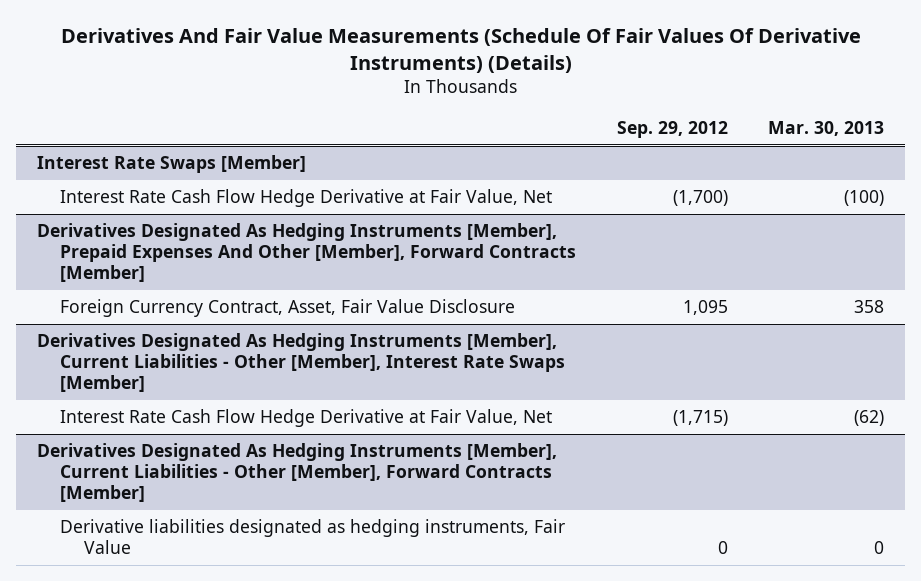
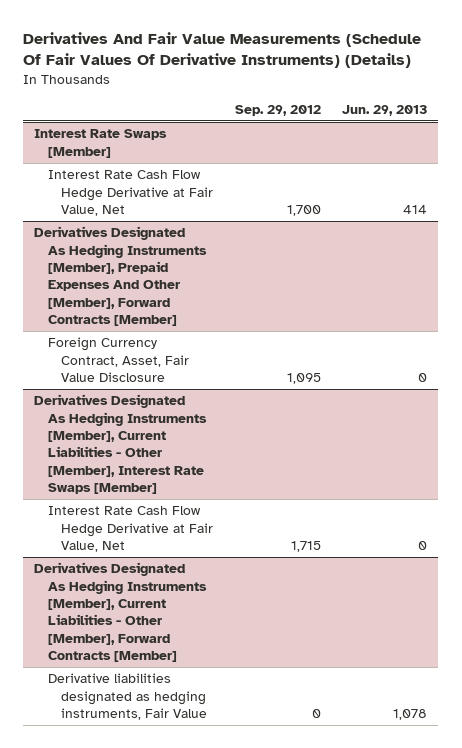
[768,121,885,137] Mar. 30, 2013 -> none
none -> [342,104,428,116] Jun. 29, 2013
[672,190,728,207] (1,700) -> [286,205,321,217] 1,700
[672,410,728,427] (1,715) -> [290,541,321,553] 1,715

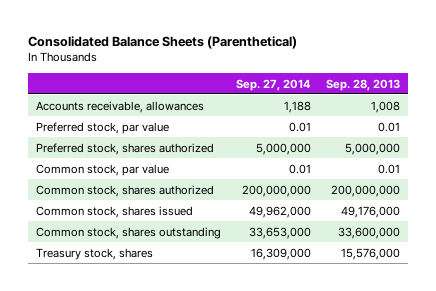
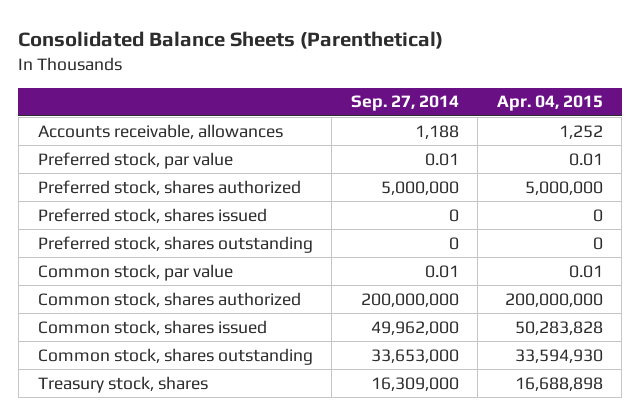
[326,78,401,91] Sep. 28, 2013 -> none
none -> [496,95,603,112] Apr. 04, 2015
none -> [37,207,267,223] Preferred stock, shares issued
none -> [37,235,313,253] Preferred stock, shares outstanding

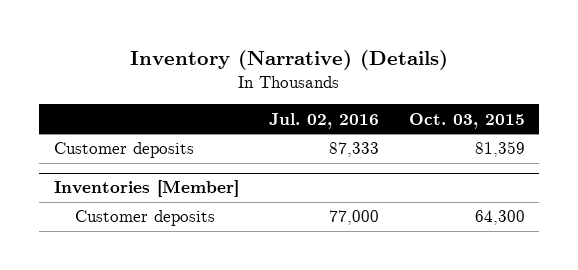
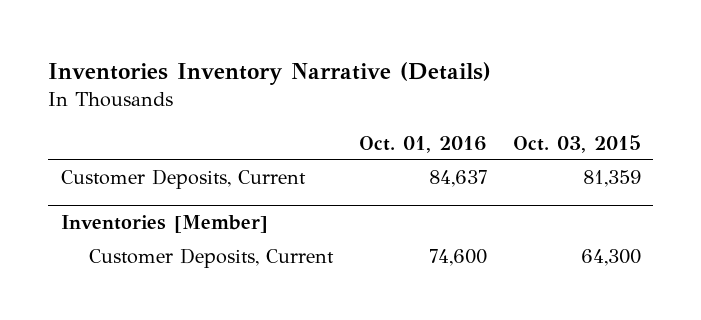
[130,49,449,70] Inventory (Narrative) (Details) -> [48,62,492,86] Inventories Inventory Narrative (Details)
[268,112,379,129] Jul. 02, 2016 -> none
none -> [358,135,487,153] Oct. 01, 2016
[53,142,194,159] Customer deposits -> [60,168,306,189] Customer Deposits, Current
[74,210,215,227] Customer deposits -> [89,247,335,268] Customer Deposits, Current

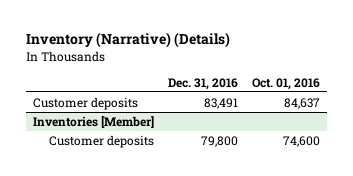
[48,62,492,86] Inventories Inventory Narrative (Details) -> [25,32,230,49] Inventory (Narrative) (Details)
[512,134,641,153] Oct. 03, 2015 -> none
none -> [167,77,238,90] Dec. 31, 2016
[60,168,306,189] Customer Deposits, Current -> [32,96,138,110] Customer deposits
[89,247,335,268] Customer Deposits, Current -> [48,134,154,148] Customer deposits

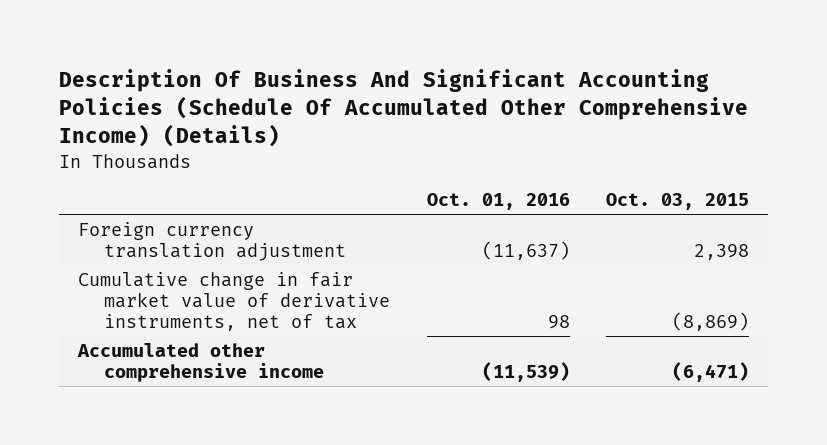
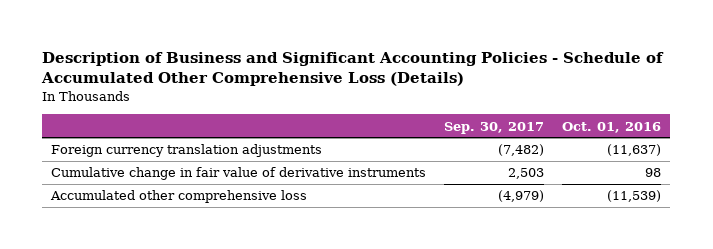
[59,69,749,148] Description Of Business And Significant Accounting Policies (Schedule Of Accumulated Other Comprehensive Income) (Details) -> [41,51,665,87] Description of Business and Significant Accounting Policies - Schedule of Accumulated Other Comprehensive Loss (Details)
[606,193,750,211] Oct. 03, 2015 -> none
none -> [444,121,545,134] Sep. 30, 2017
[77,221,346,261] Foreign currency translation adjustment -> [51,144,323,158] Foreign currency translation adjustments
[77,271,390,331] Cumulative change in fair market value of derivative instruments, net of tax -> [51,167,427,181] Cumulative change in fair value of derivative instruments
[76,342,324,382] Accumulated other comprehensive income -> [50,190,308,204] Accumulated other comprehensive loss

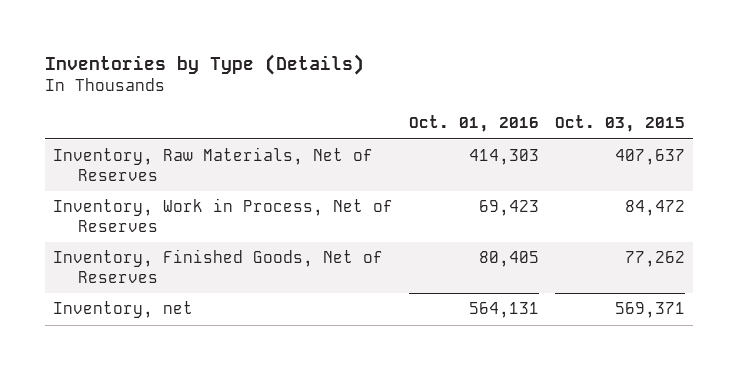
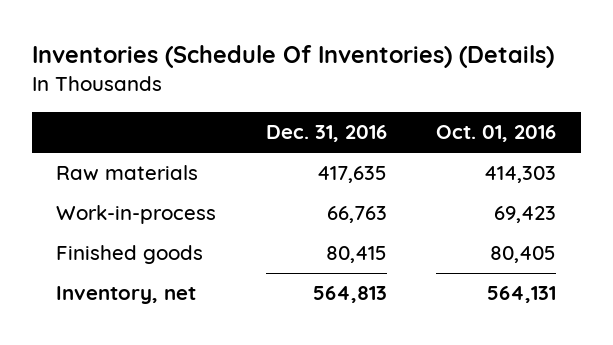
[44,53,364,75] Inventories by Type (Details) -> [31,45,554,69] Inventories (Schedule Of Inventories) (Details)
[555,115,686,133] Oct. 03, 2015 -> none
none -> [265,125,387,143] Dec. 31, 2016
[53,147,374,181] Inventory, Raw Materials, Net of Reserves -> [56,165,199,182] Raw materials
[53,198,394,232] Inventory, Work in Process, Net of Reserves -> [56,205,217,225] Work-in-process
[53,249,384,283] Inventory, Finished Goods, Net of Reserves -> [56,245,204,265] Finished goods

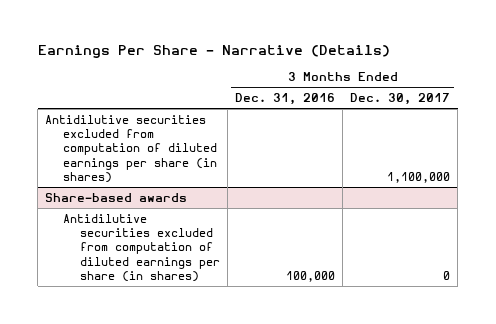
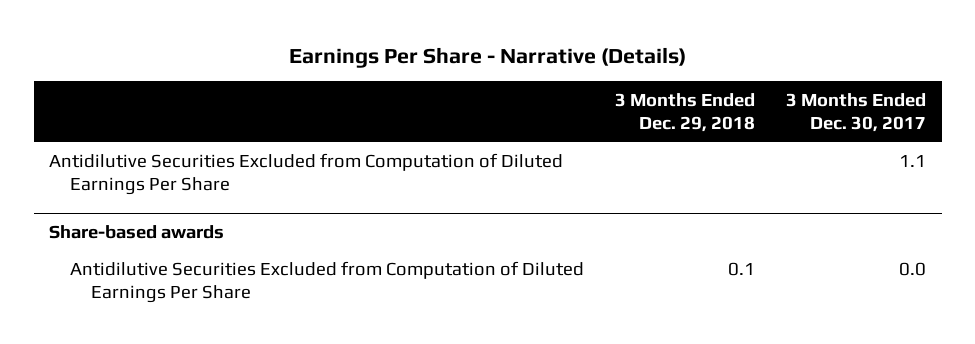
[234,92,335,105] Dec. 31, 2016 -> none
none -> [615,92,756,132] 3 Months Ended Dec. 29, 2018
[45,114,217,184] Antidilutive securities excluded from computation of diluted earnings per share (in shares) -> [49,152,564,195] Antidilutive Securities Excluded from Computation of Diluted Earnings Per Share
[387,172,451,184] 1,100,000 -> [899,154,927,167] 1.1
[62,213,220,283] Antidilutive securities excluded from computation of diluted earnings per share (in shares) -> [70,260,585,303] Antidilutive Securities Excluded from Computation of Diluted Earnings Per Share
[443,271,451,281] 0 -> [899,261,927,276] 0.0

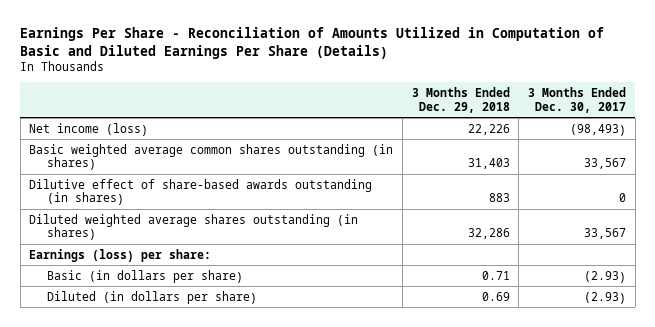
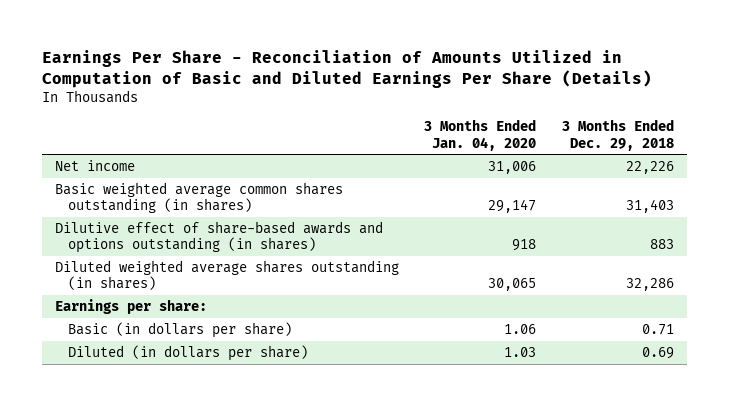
[527,86,626,113] 3 Months Ended Dec. 30, 2017 -> none
none -> [424,119,537,151] 3 Months Ended Jan. 04, 2020
[29,122,149,136] Net income (loss) -> [54,160,135,172] Net income
[29,178,373,206] Dilutive effect of share-based awards outstanding (in shares) -> [54,221,383,254] Dilutive effect of share-based awards and options outstanding (in shares)
[29,248,212,262] Earnings (loss) per share: -> [54,299,207,315] Earnings per share:

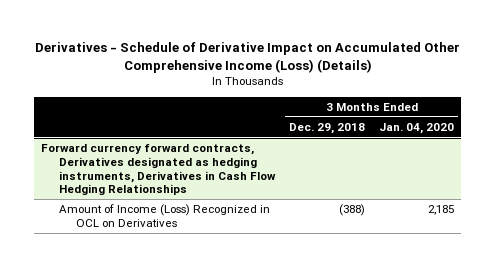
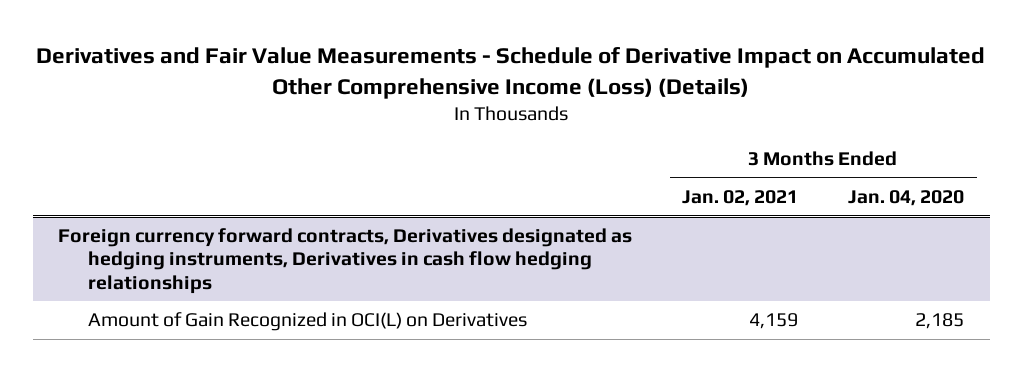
[34,42,460,73] Derivatives - Schedule of Derivative Impact on Accumulated Other Comprehensive Income (Loss) (Details) -> [36,47,986,99] Derivatives and Fair Value Measurements - Schedule of Derivative Impact on Accumulated Other Comprehensive Income (Loss) (Details)
[288,122,365,134] Dec. 29, 2018 -> none
none -> [682,189,799,206] Jan. 02, 2021
[41,144,276,196] Forward currency forward contracts, Derivatives designated as hedging instruments, Derivatives in Cash Flow Hedging Relationships -> [58,228,633,294] Foreign currency forward contracts, Derivatives designated as hedging instruments, Derivatives in cash flow hedging relationships
[58,204,270,227] Amount of Income (Loss) Recognized in OCL on Derivatives -> [87,312,527,332] Amount of Gain Recognized in OCI(L) on Derivatives

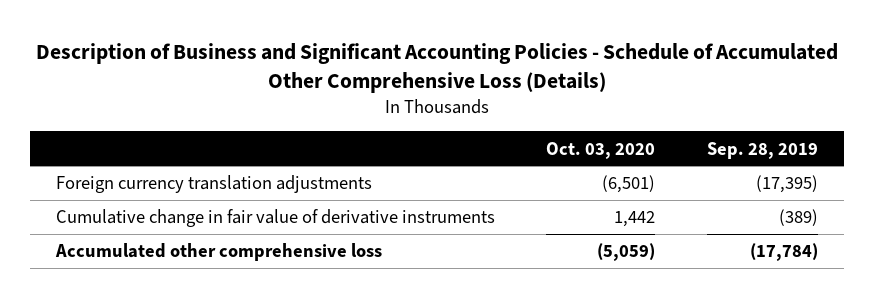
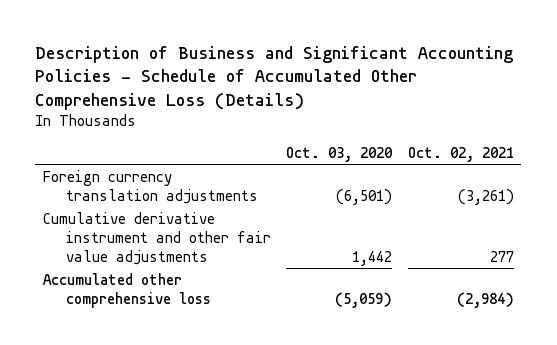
[706,141,818,159] Sep. 28, 2019 -> none
none -> [407,146,514,162] Oct. 02, 2021
[55,209,495,228] Cumulative change in fair value of derivative instruments -> [42,211,272,266] Cumulative derivative instrument and other fair value adjustments

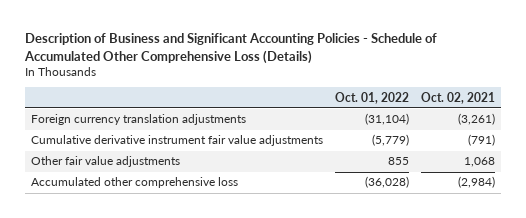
[286,146,393,162] Oct. 03, 2020 -> none
none -> [335,91,410,104] Oct. 01, 2022
[42,211,272,266] Cumulative derivative instrument and other fair value adjustments -> [31,135,324,147] Cumulative derivative instrument fair value adjustments
[489,251,514,263] 277 -> [467,134,495,147] (791)
none -> [31,156,181,168] Other fair value adjustments

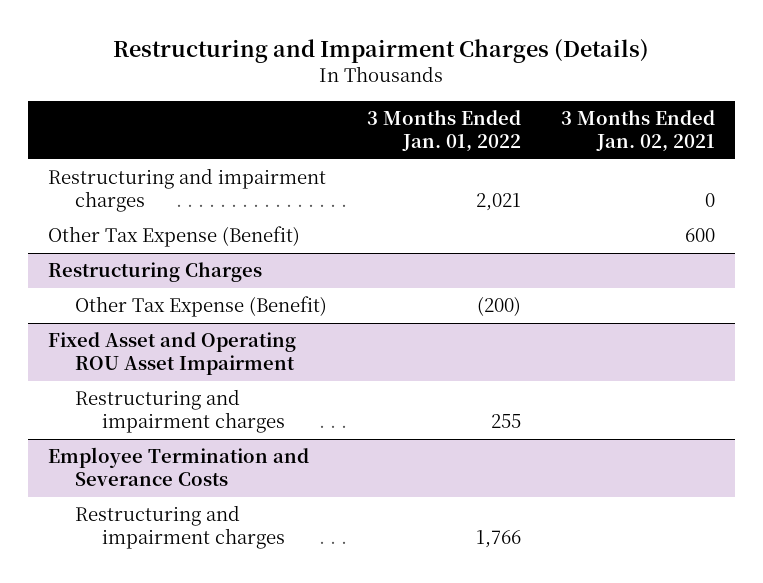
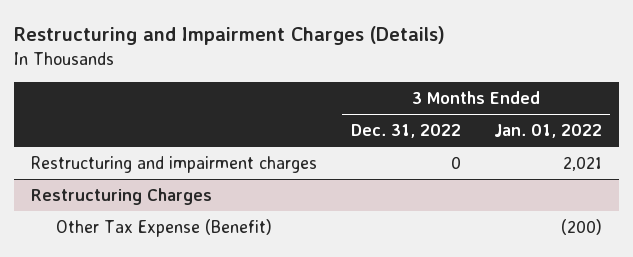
[561,109,716,152] 3 Months Ended Jan. 02, 2021 -> none
none -> [350,123,461,138] Dec. 31, 2022
[47,226,300,248] Other Tax Expense (Benefit) -> none
[47,332,296,376] Fixed Asset and Operating ROU Asset Impairment -> none
[74,389,286,434] Restructuring and impairment charges -> none
[47,447,309,487] Employee Termination and Severance Costs -> none
[74,505,286,550] Restructuring and impairment charges -> none

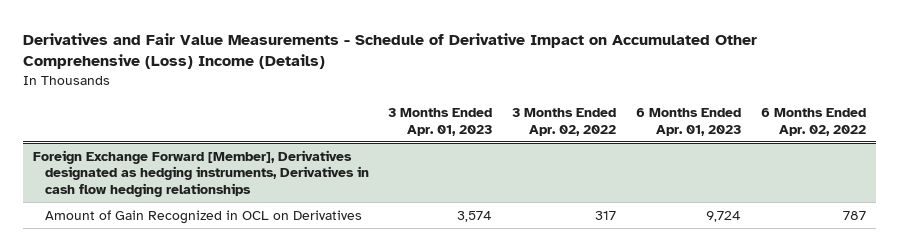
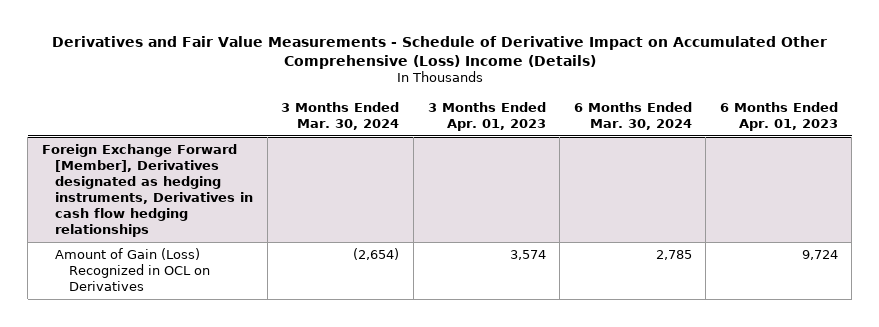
[512,108,617,136] 3 Months Ended Apr. 02, 2022 -> none
[760,108,866,136] 6 Months Ended Apr. 02, 2022 -> none
none -> [281,101,400,130] 3 Months Ended Mar. 30, 2024
none -> [573,101,692,130] 6 Months Ended Mar. 30, 2024
[44,209,362,224] Amount of Gain Recognized in OCL on Derivatives -> [55,248,211,291] Amount of Gain (Loss) Recognized in OCL on Derivatives

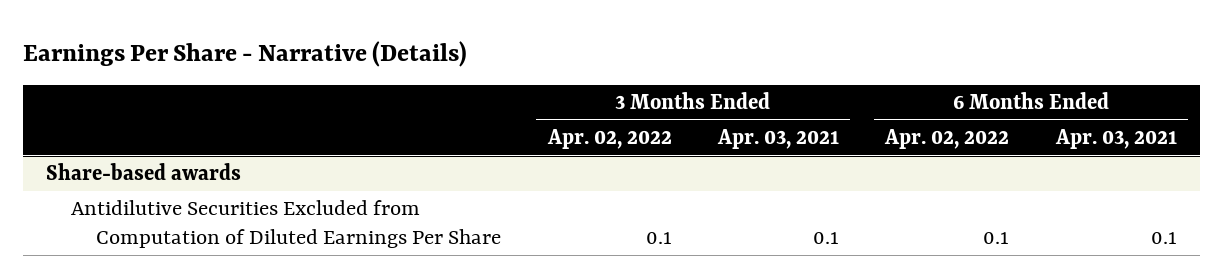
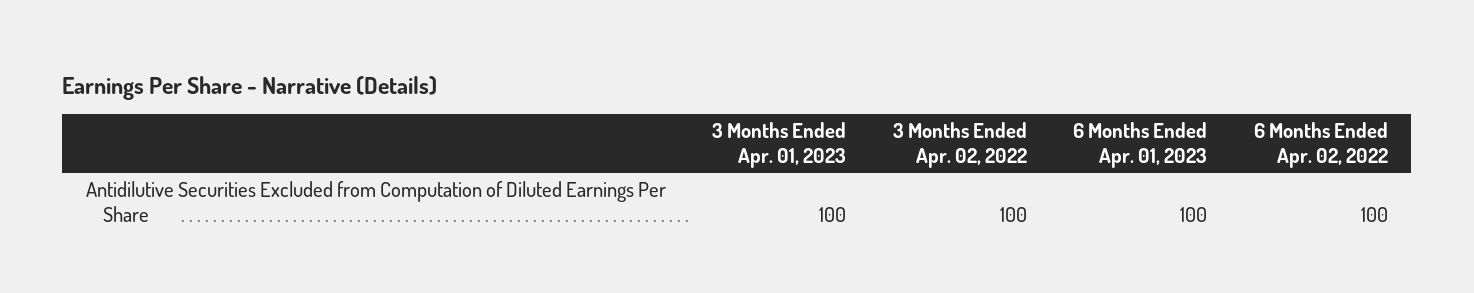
[716,129,839,150] 3 Months Ended Apr. 03, 2021 -> none
[1054,129,1177,150] 6 Months Ended Apr. 03, 2021 -> none
none -> [712,122,847,169] 3 Months Ended Apr. 01, 2023
none -> [1073,122,1208,169] 6 Months Ended Apr. 01, 2023
[46,163,242,181] Share-based awards -> none
[645,232,672,245] 0.1 -> [999,206,1027,222] 100
[983,232,1010,245] 0.1 -> [1361,206,1389,222] 100

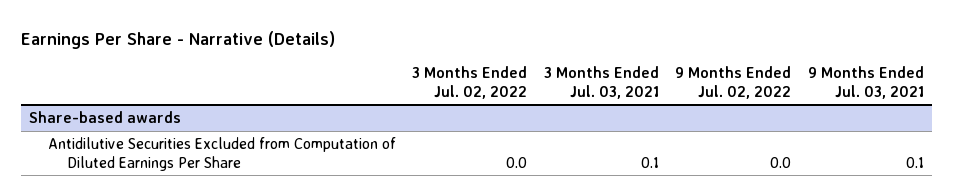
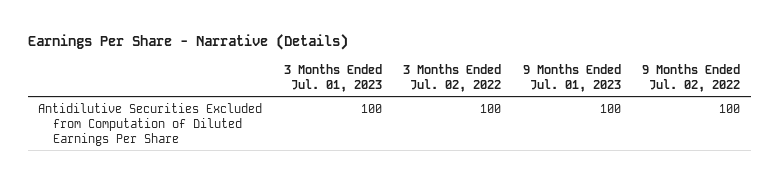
[543,65,659,99] 3 Months Ended Jul. 03, 2021 -> none
[807,65,924,99] 9 Months Ended Jul. 03, 2021 -> none
none -> [283,63,382,93] 3 Months Ended Jul. 01, 2023
none -> [522,63,621,93] 9 Months Ended Jul. 01, 2023
[29,110,182,123] Share-based awards -> none
[506,156,528,168] 0.0 -> [480,103,502,113] 100
[770,156,792,168] 0.0 -> [719,103,741,113] 100

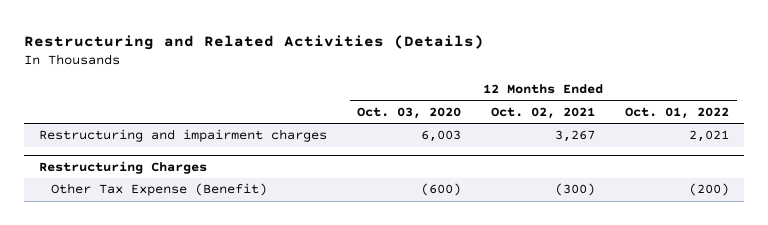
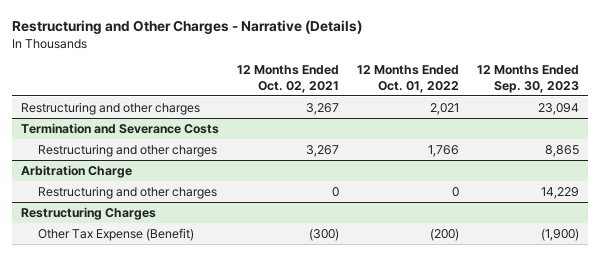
[24,34,485,50] Restructuring and Related Activities (Details) -> [11,19,362,34] Restructuring and Other Charges - Narrative (Details)
[357,107,462,120] Oct. 03, 2020 -> none
none -> [476,65,579,93] 12 Months Ended Sep. 30, 2023
[39,129,328,143] Restructuring and impairment charges -> [20,101,200,115] Restructuring and other charges
none -> [20,122,219,134] Termination and Severance Costs
none -> [38,143,218,157] Restructuring and other charges
none -> [20,164,132,178] Arbitration Charge
none -> [38,185,218,199] Restructuring and other charges

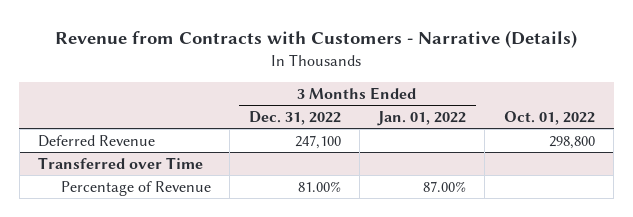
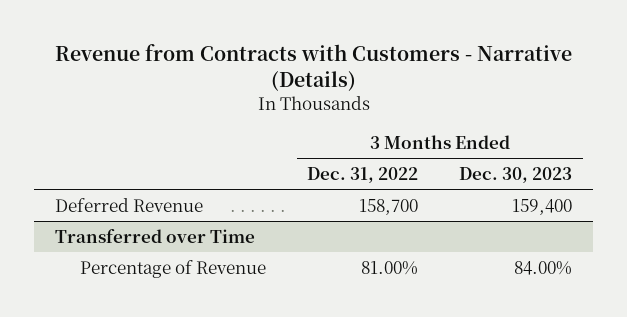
[377,111,467,127] Jan. 01, 2022 -> none
[503,111,595,126] Oct. 01, 2022 -> none
none -> [459,166,573,183] Dec. 30, 2023
[294,134,341,149] 247,100 -> [359,198,419,215] 158,700

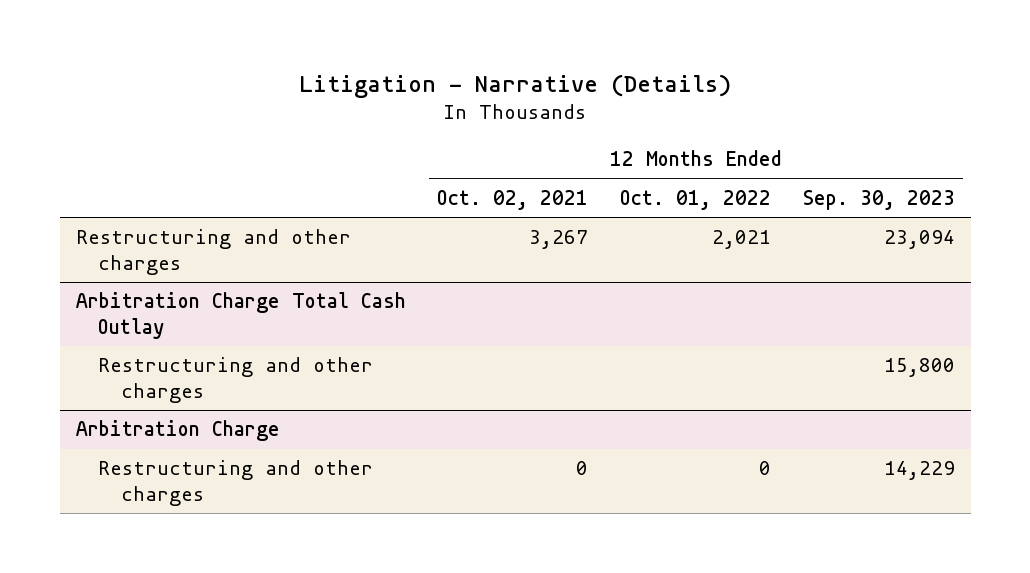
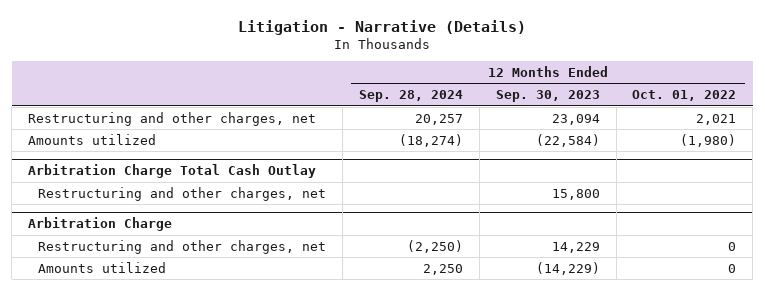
[437,190,589,211] Oct. 02, 2021 -> none
none -> [358,90,463,103] Sep. 28, 2024
[75,229,351,275] Restructuring and other charges -> [28,111,317,126] Restructuring and other charges, net
none -> [28,133,157,145] Amounts utilized
[98,357,374,403] Restructuring and other charges -> [38,186,327,201] Restructuring and other charges, net
[98,460,374,506] Restructuring and other charges -> [38,239,327,254] Restructuring and other charges, net
none -> [38,261,167,273] Amounts utilized

